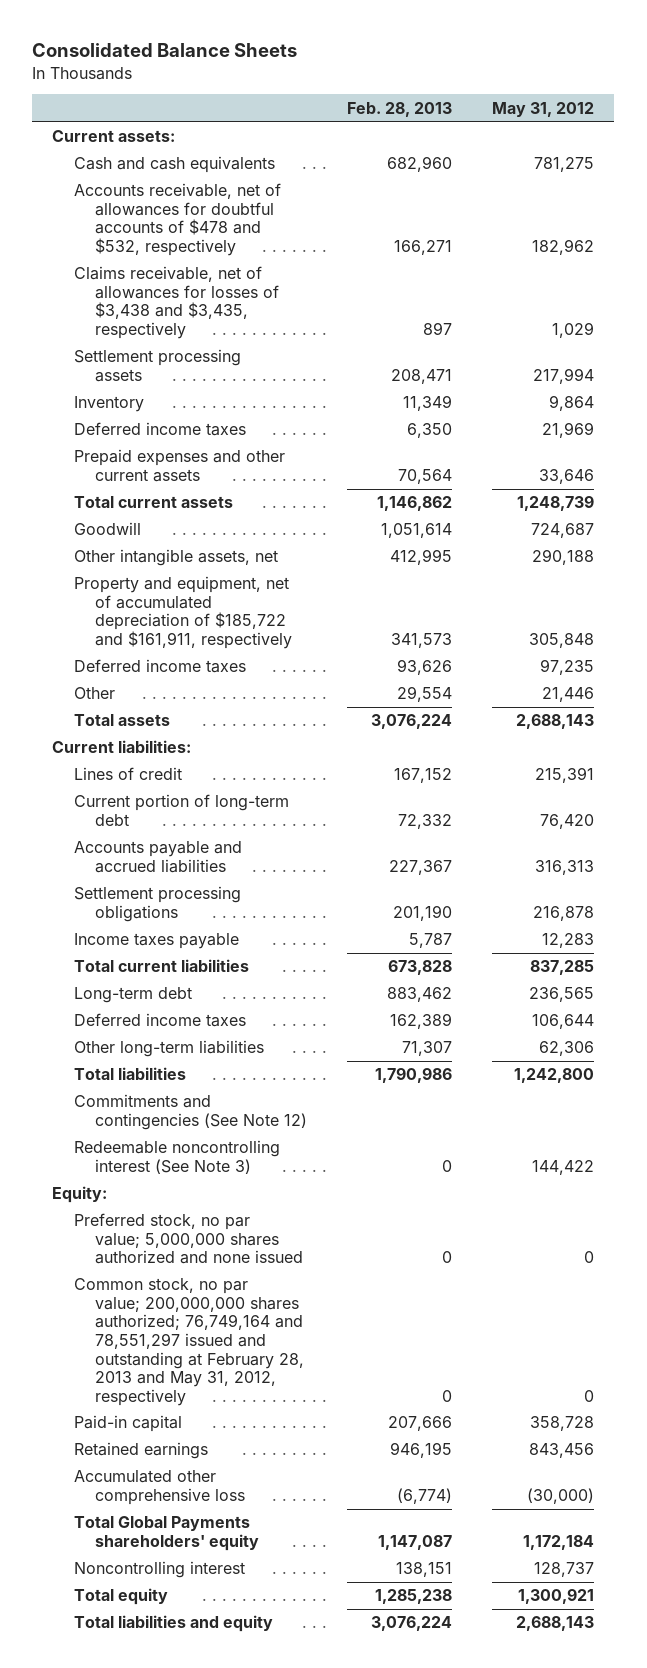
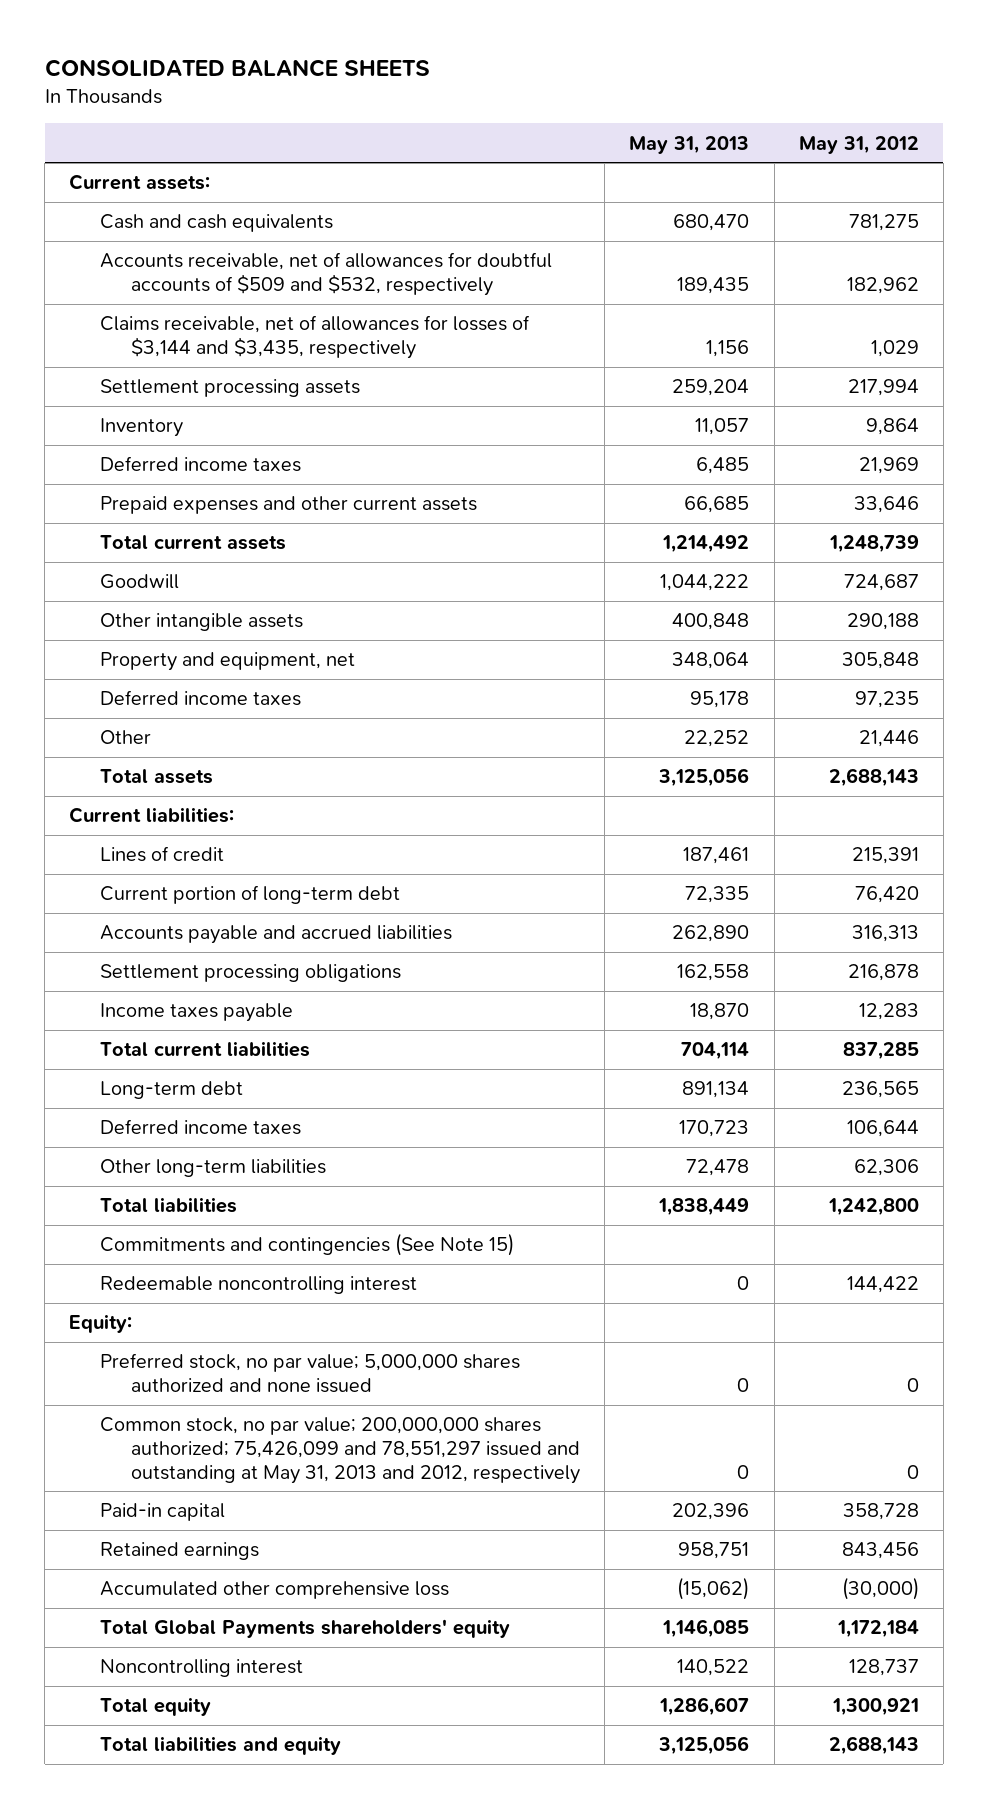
[32,43,298,58] Consolidated Balance Sheets -> [44,58,430,77] CONSOLIDATED BALANCE SHEETS
[347,101,453,117] Feb. 28, 2013 -> none
none -> [629,135,750,154] May 31, 2013
[73,183,281,256] Accounts receivable, net of allowances for doubtful accounts of $478 and $532, respectively -> [100,252,553,297] Accounts receivable, net of allowances for doubtful accounts of $509 and $532, respectively
[73,266,280,339] Claims receivable, net of allowances for losses of $3,438 and $3,435, respectively -> [100,315,531,360] Claims receivable, net of allowances for losses of $3,144 and $3,435, respectively
[73,549,278,567] Other intangible assets, net -> [100,613,304,632] Other intangible assets
[73,576,293,649] Property and equipment, net of accumulated depreciation of $185,722 and $161,911, respectively -> [100,652,356,672] Property and equipment, net
[73,1094,308,1130] Commitments and contingencies (See Note 12) -> [100,1233,515,1257] Commitments and contingencies (See Note 15)
[73,1140,280,1174] Redeemable noncontrolling interest (See Note 3) -> [100,1276,418,1295] Redeemable noncontrolling interest
[73,1278,305,1406] Common stock, no par value; 200,000,000 shares authorized; 76,749,164 and 78,551,297 issued and outstanding at February 28, 2013 and May 31, 2012, respectively -> [100,1417,580,1484] Common stock, no par value; 200,000,000 shares authorized; 75,426,099 and 78,551,297 issued and outstanding at May 31, 2013 and 2012, respectively

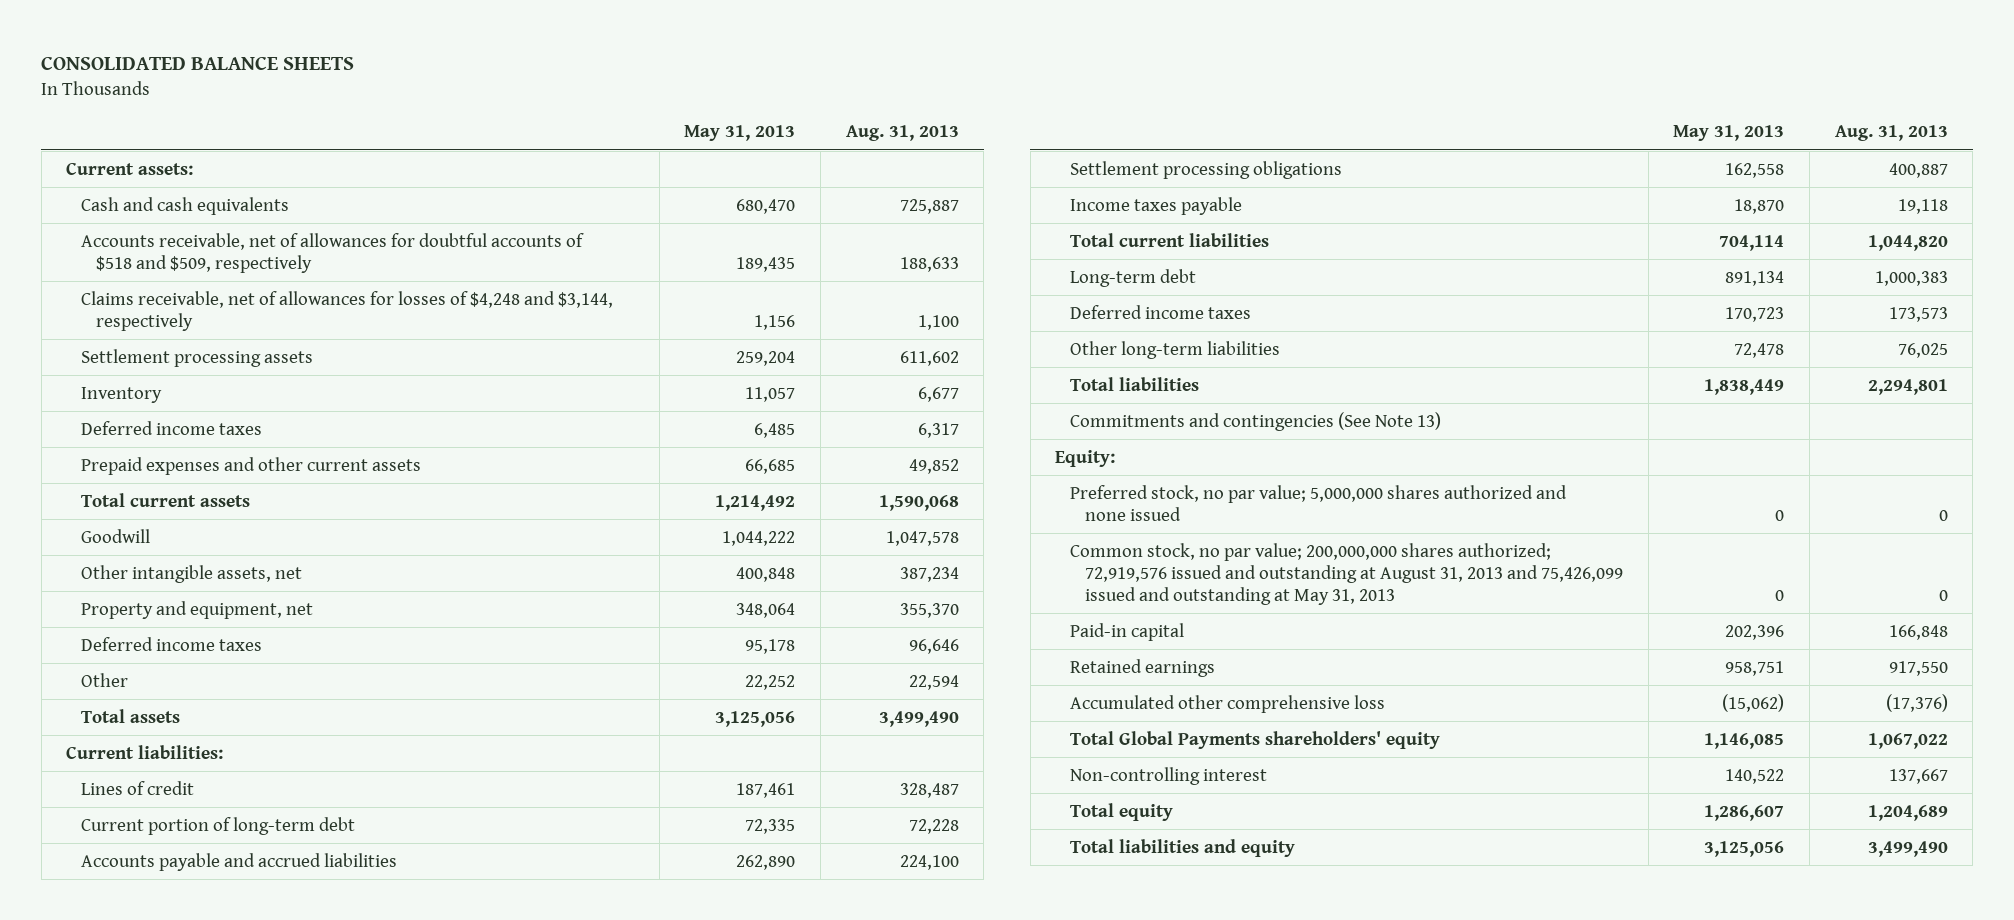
[798,135,919,154] May 31, 2012 -> none
none -> [845,125,959,142] Aug. 31, 2013
[100,252,553,297] Accounts receivable, net of allowances for doubtful accounts of $509 and $532, respectively -> [81,232,585,273] Accounts receivable, net of allowances for doubtful accounts of $518 and $509, respectively
[100,315,531,360] Claims receivable, net of allowances for losses of $3,144 and $3,435, respectively -> [81,290,614,331] Claims receivable, net of allowances for losses of $4,248 and $3,144, respectively
[100,613,304,632] Other intangible assets -> [81,564,303,583] Other intangible assets, net
[100,1276,418,1295] Redeemable noncontrolling interest -> none
[100,1233,515,1257] Commitments and contingencies (See Note 15) -> [1070,411,1442,431] Commitments and contingencies (See Note 13)
[100,1417,580,1484] Common stock, no par value; 200,000,000 shares authorized; 75,426,099 and 78,551,297 issued and outstanding at May 31, 2013 and 2012, respectively -> [1070,542,1623,605] Common stock, no par value; 200,000,000 shares authorized; 72,919,576 issued and outstanding at August 31, 2013 and 75,426,099 issued and outstanding at May 31, 2013
[100,1659,304,1678] Noncontrolling interest -> [1070,766,1268,785] Non-controlling interest

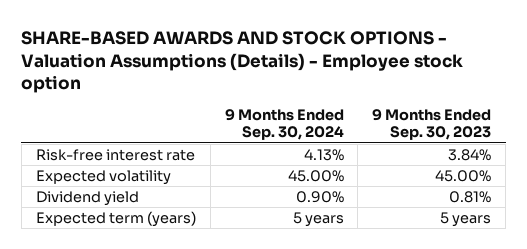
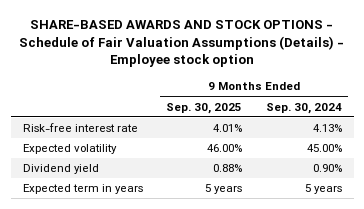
[21,31,464,94] SHARE-BASED AWARDS AND STOCK OPTIONS - Valuation Assumptions (Details) - Employee stock option -> [19,19,345,68] SHARE-BASED AWARDS AND STOCK OPTIONS - Schedule of Fair Valuation Assumptions (Details) - Employee stock option
[372,109,492,141] 9 Months Ended Sep. 30, 2023 -> none
none -> [166,102,243,114] Sep. 30, 2025
[35,211,196,228] Expected term (years) -> [22,184,143,195] Expected term in years

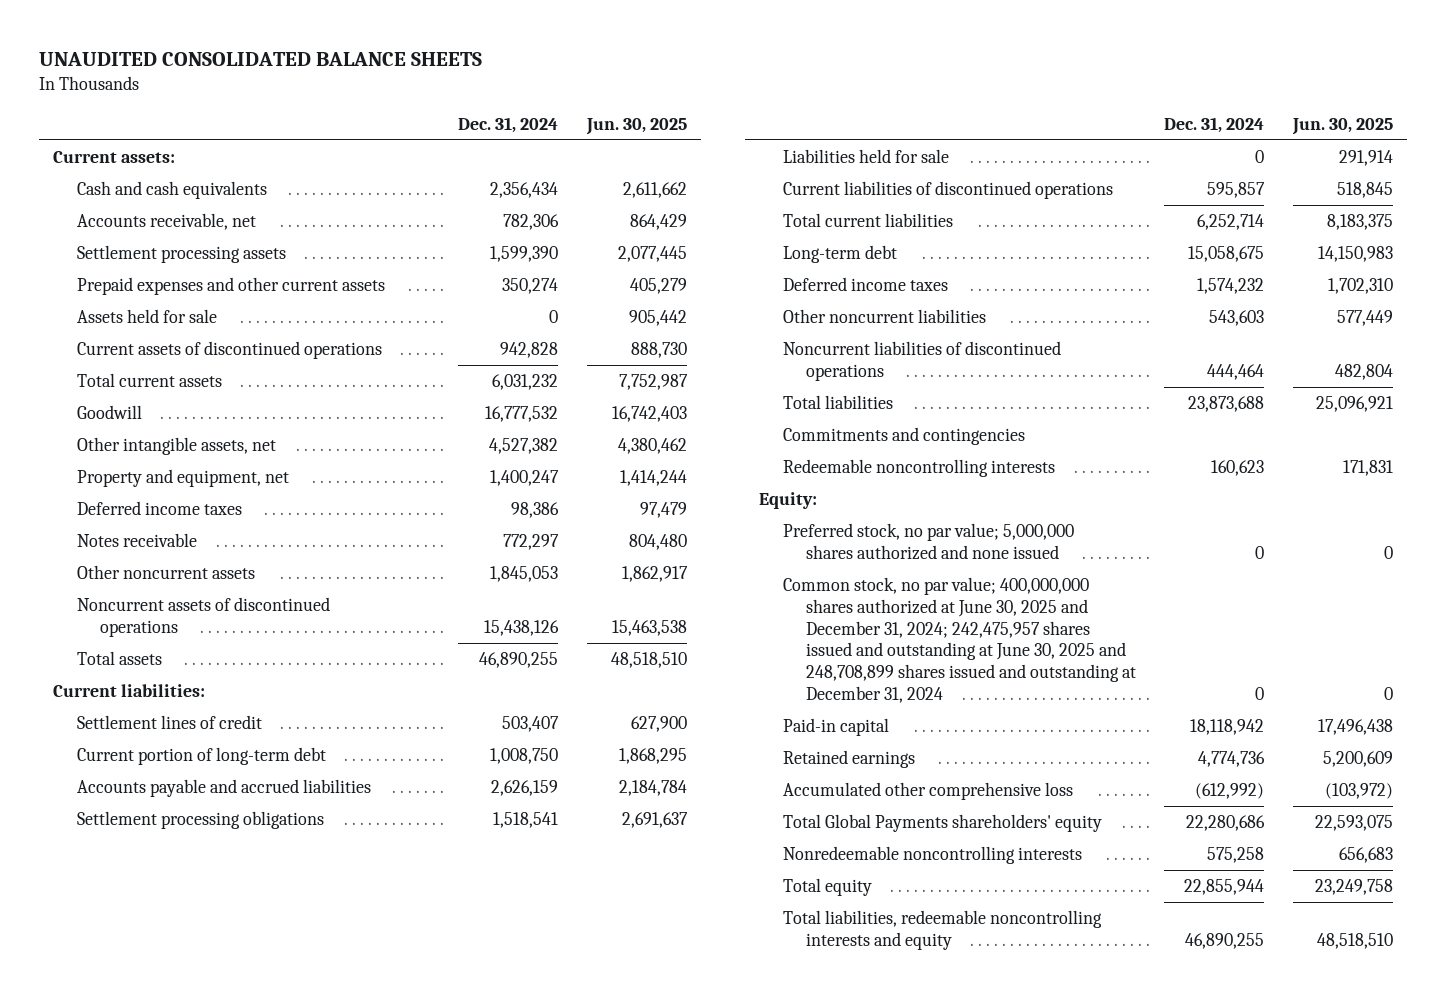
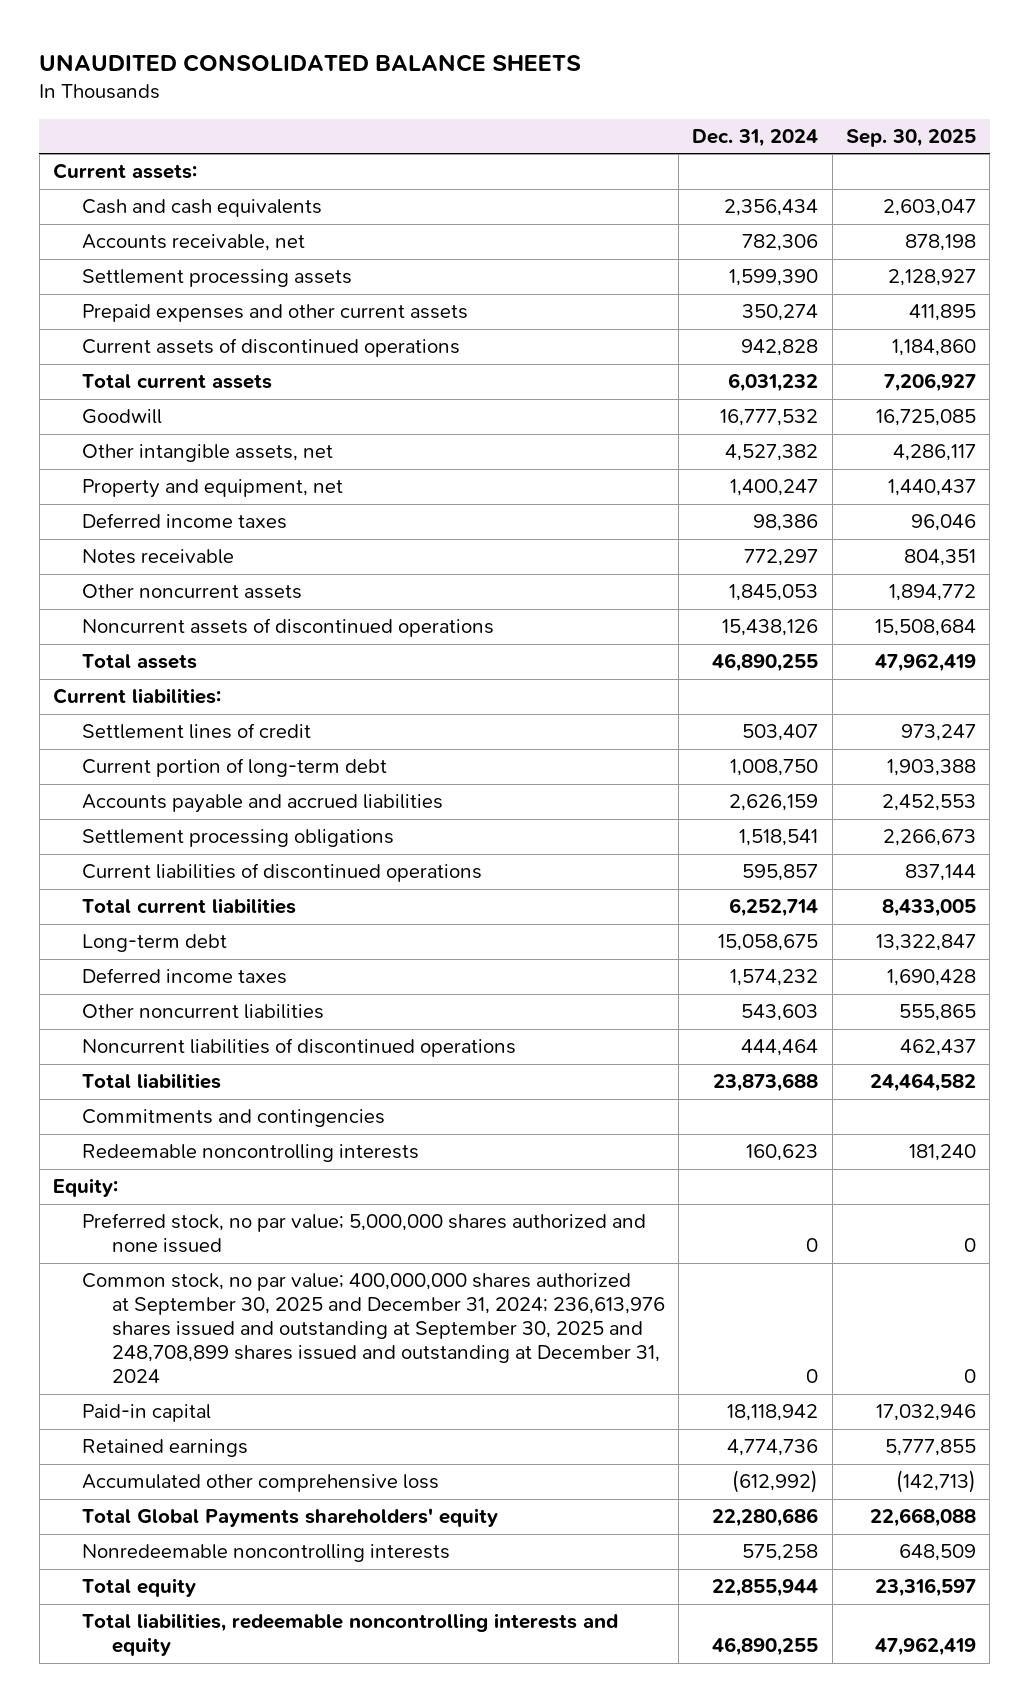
[585,117,687,135] Jun. 30, 2025 -> none
none -> [845,128,976,147] Sep. 30, 2025
[76,309,217,324] Assets held for sale -> none
[782,149,949,164] Liabilities held for sale -> none
[782,577,1137,703] Common stock, no par value; 400,000,000 shares authorized at June 30, 2025 and December 31, 2024; 242,475,957 shares issued and outstanding at June 30, 2025 and 248,708,899 shares issued and outstanding at December 31, 2024 -> [82,1273,665,1384] Common stock, no par value; 400,000,000 shares authorized at September 30, 2025 and December 31, 2024; 236,613,976 shares issued and outstanding at September 30, 2025 and 248,708,899 shares issued and outstanding at December 31, 2024

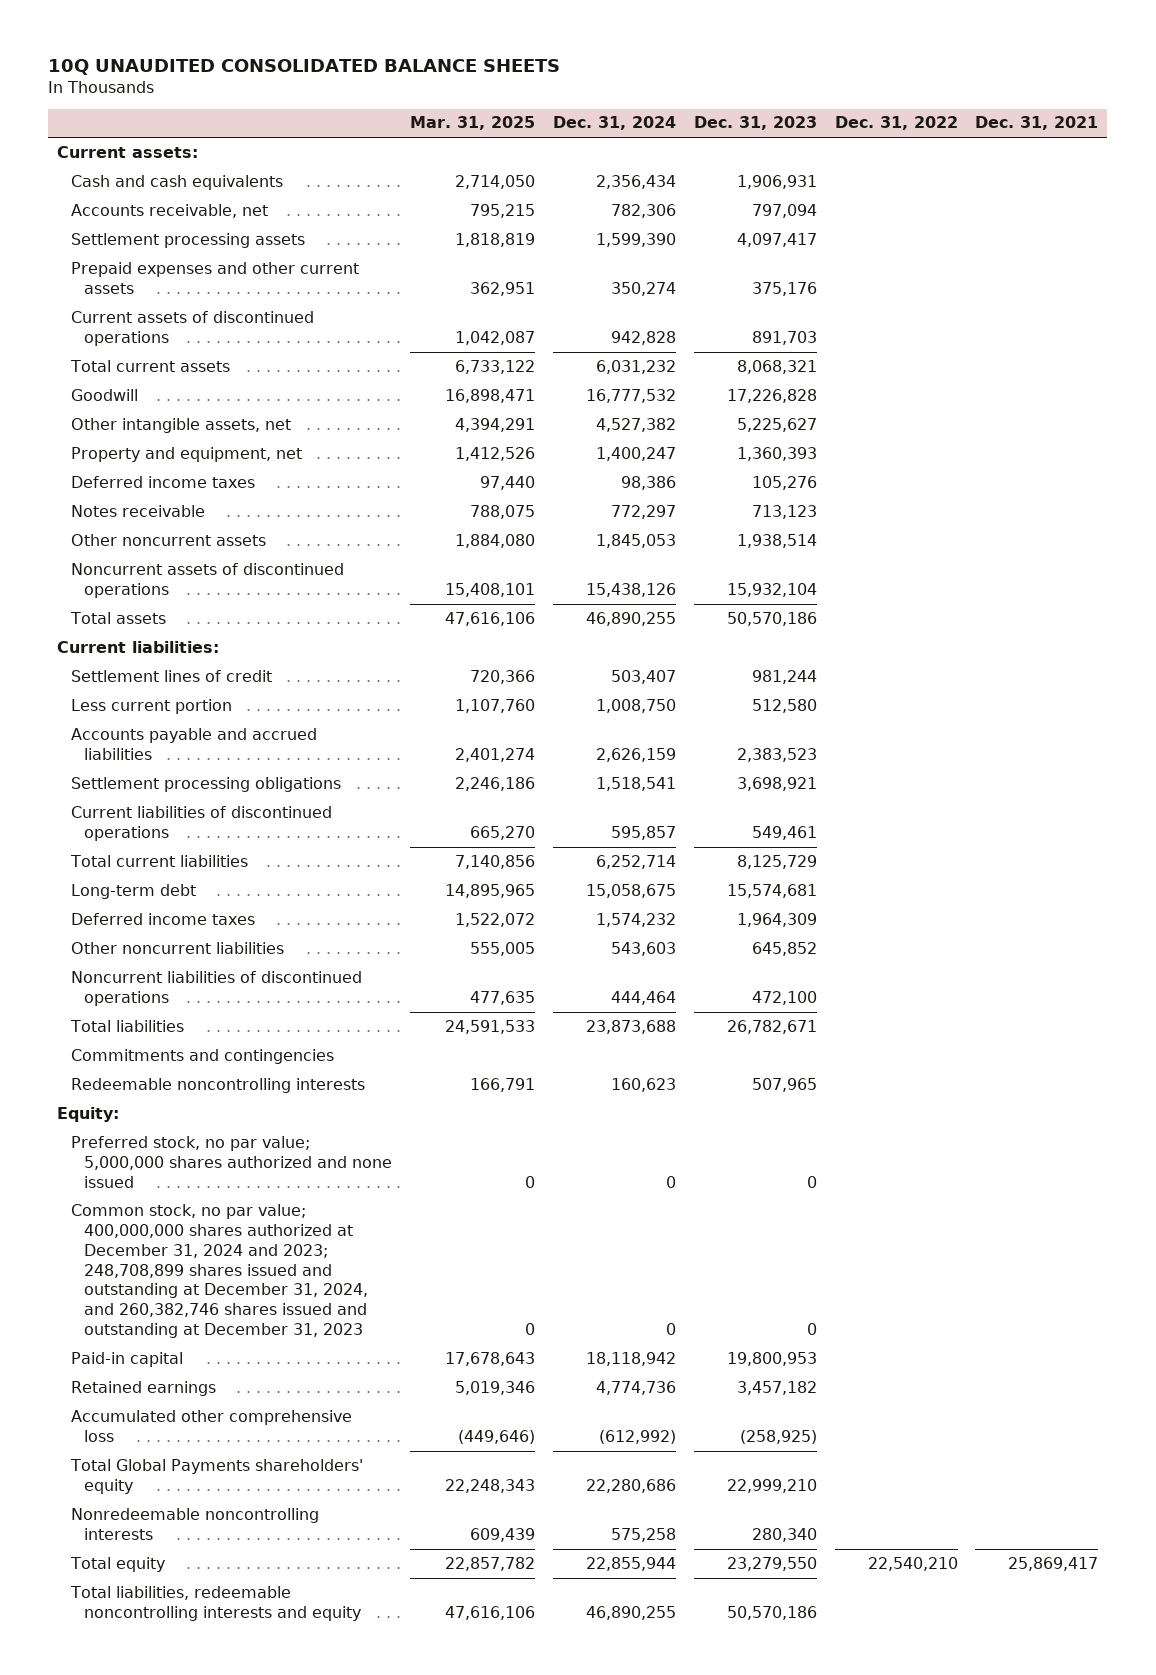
[39,53,582,72] UNAUDITED CONSOLIDATED BALANCE SHEETS -> [48,59,561,76] 10Q UNAUDITED CONSOLIDATED BALANCE SHEETS
[845,128,976,147] Sep. 30, 2025 -> none
none -> [410,116,536,131] Mar. 31, 2025
none -> [693,116,817,131] Dec. 31, 2023
none -> [834,116,958,131] Dec. 31, 2022
none -> [975,116,1099,131] Dec. 31, 2021
[82,758,388,778] Current portion of long-term debt -> [70,698,232,714] Less current portion
[82,1273,665,1384] Common stock, no par value; 400,000,000 shares authorized at September 30, 2025 and December 31, 2024; 236,613,976 shares issued and outstanding at September 30, 2025 and 248,708,899 shares issued and outstanding at December 31, 2024 -> [70,1203,369,1339] Common stock, no par value; 400,000,000 shares authorized at December 31, 2024 and 2023; 248,708,899 shares issued and outstanding at December 31, 2024, and 260,382,746 shares issued and outstanding at December 31, 2023

